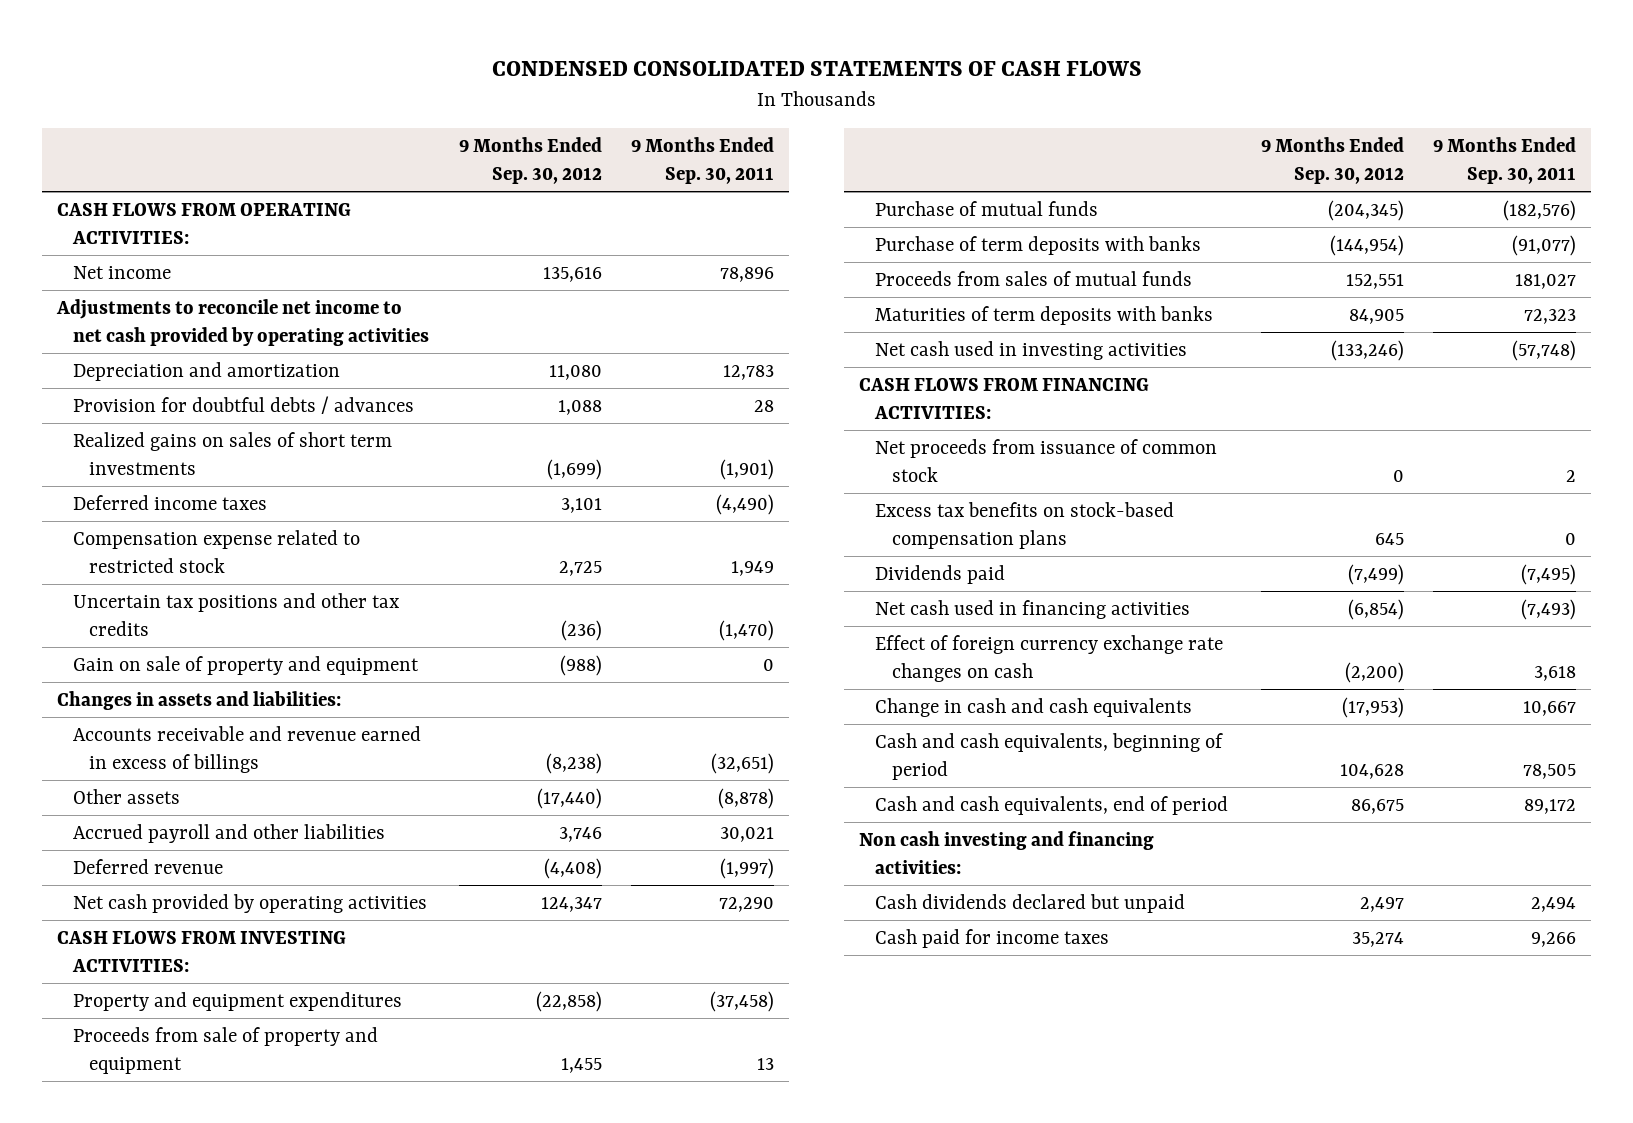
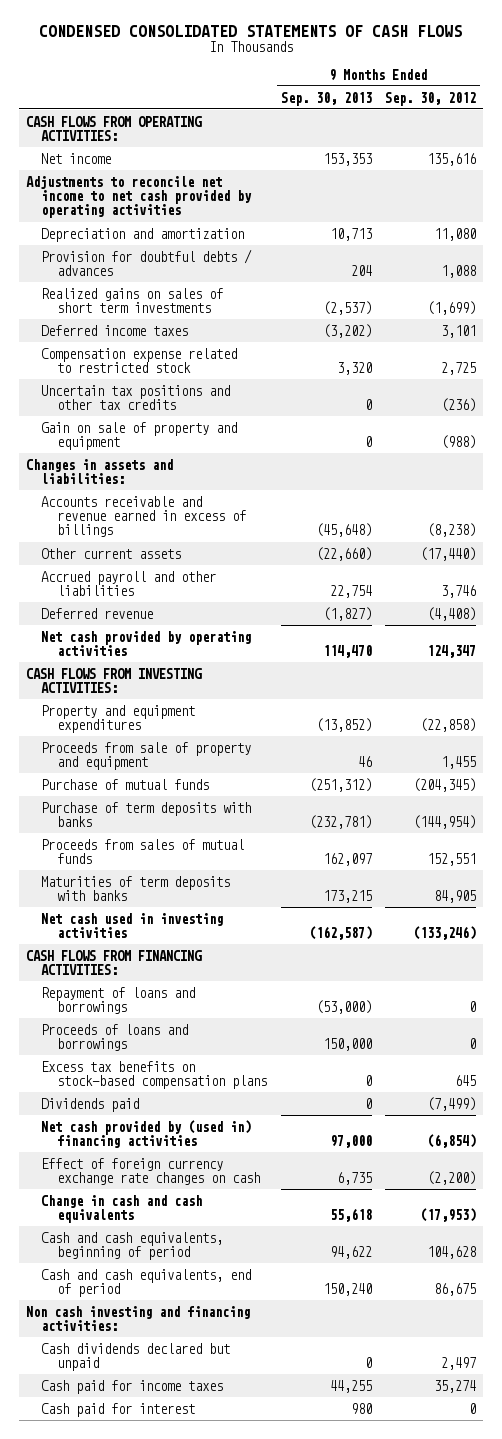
[631,137,775,184] 9 Months Ended Sep. 30, 2011 -> none
none -> [280,91,372,106] Sep. 30, 2013
[73,789,181,805] Other assets -> [41,547,182,559] Other current assets
[875,439,1218,482] Net proceeds from issuance of common stock -> none
none -> [41,986,196,1015] Repayment of loans and borrowings
none -> [41,1023,189,1052] Proceeds of loans and borrowings
[875,600,1191,620] Net cash used in financing activities -> [41,1119,252,1149] Net cash provided by (used in) financing activities
none -> [41,1402,196,1417] Cash paid for interest

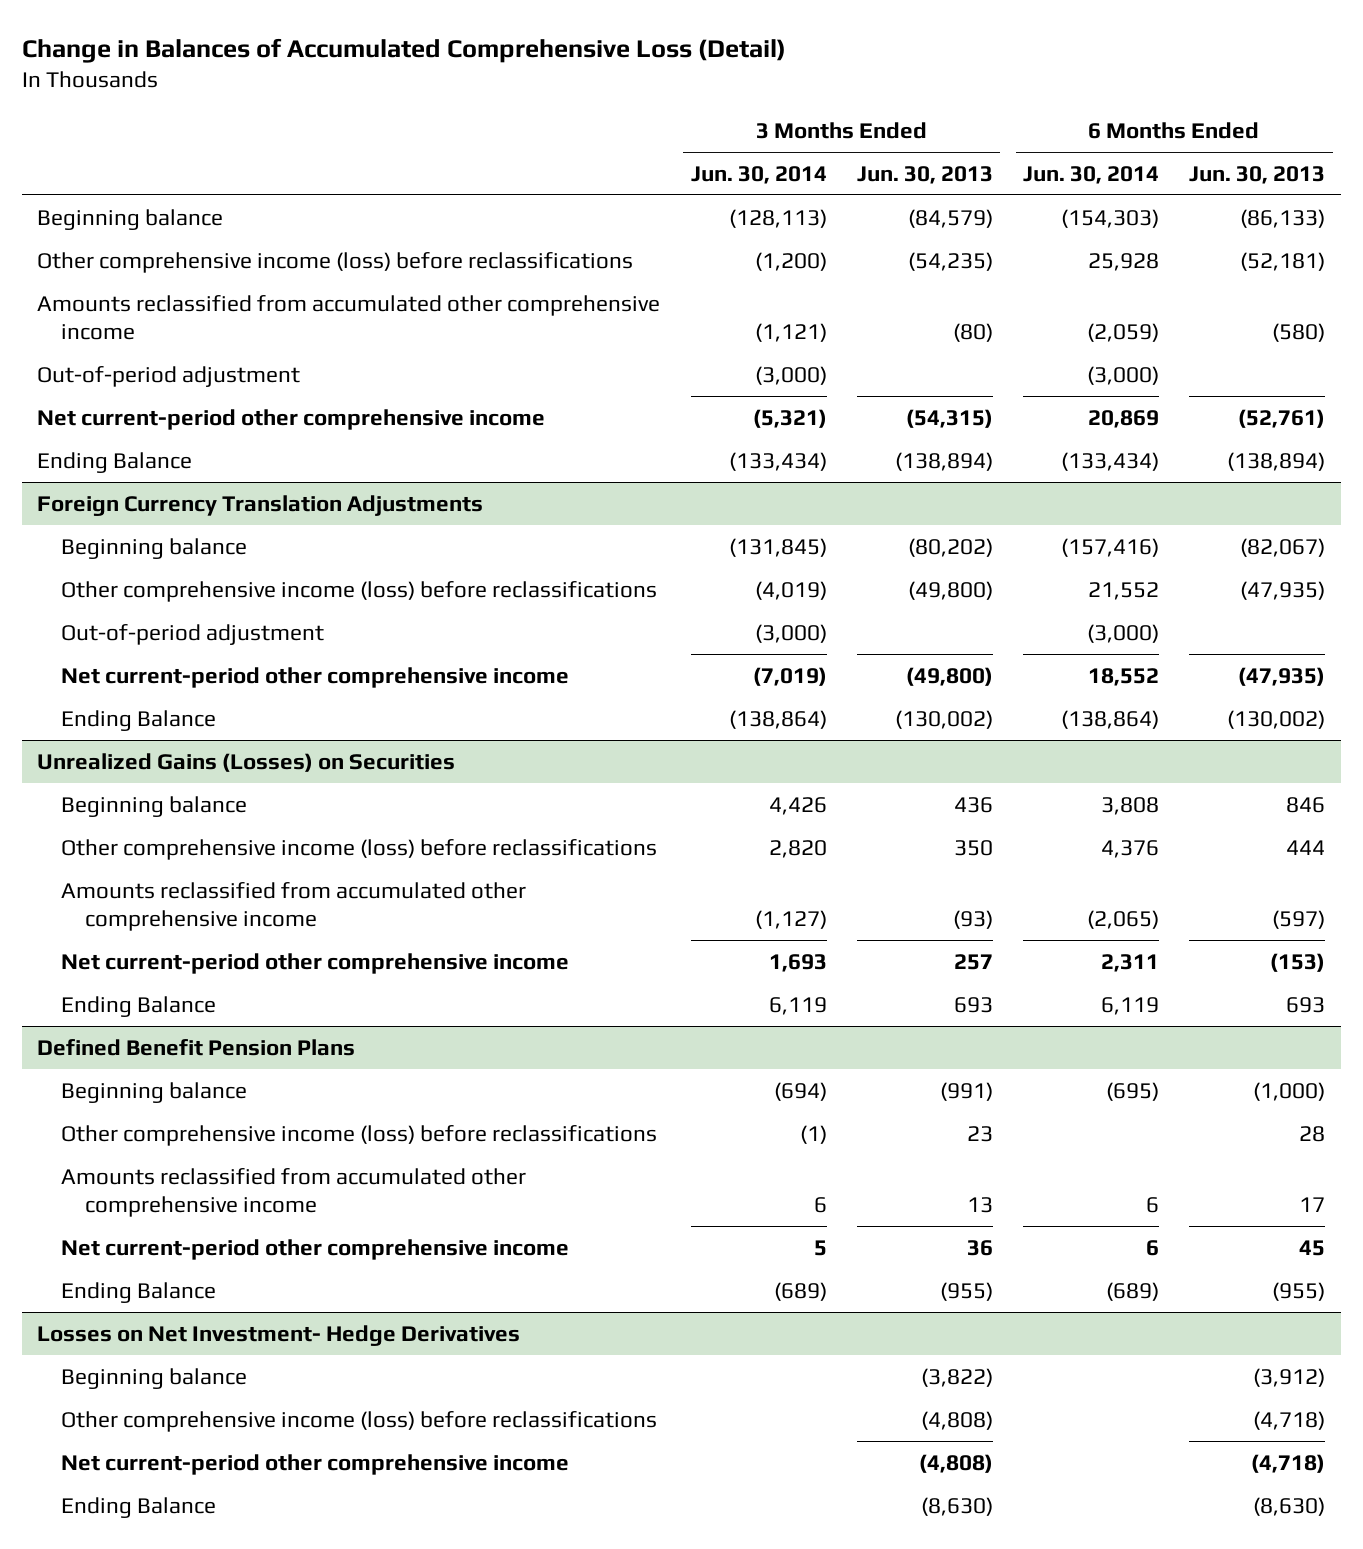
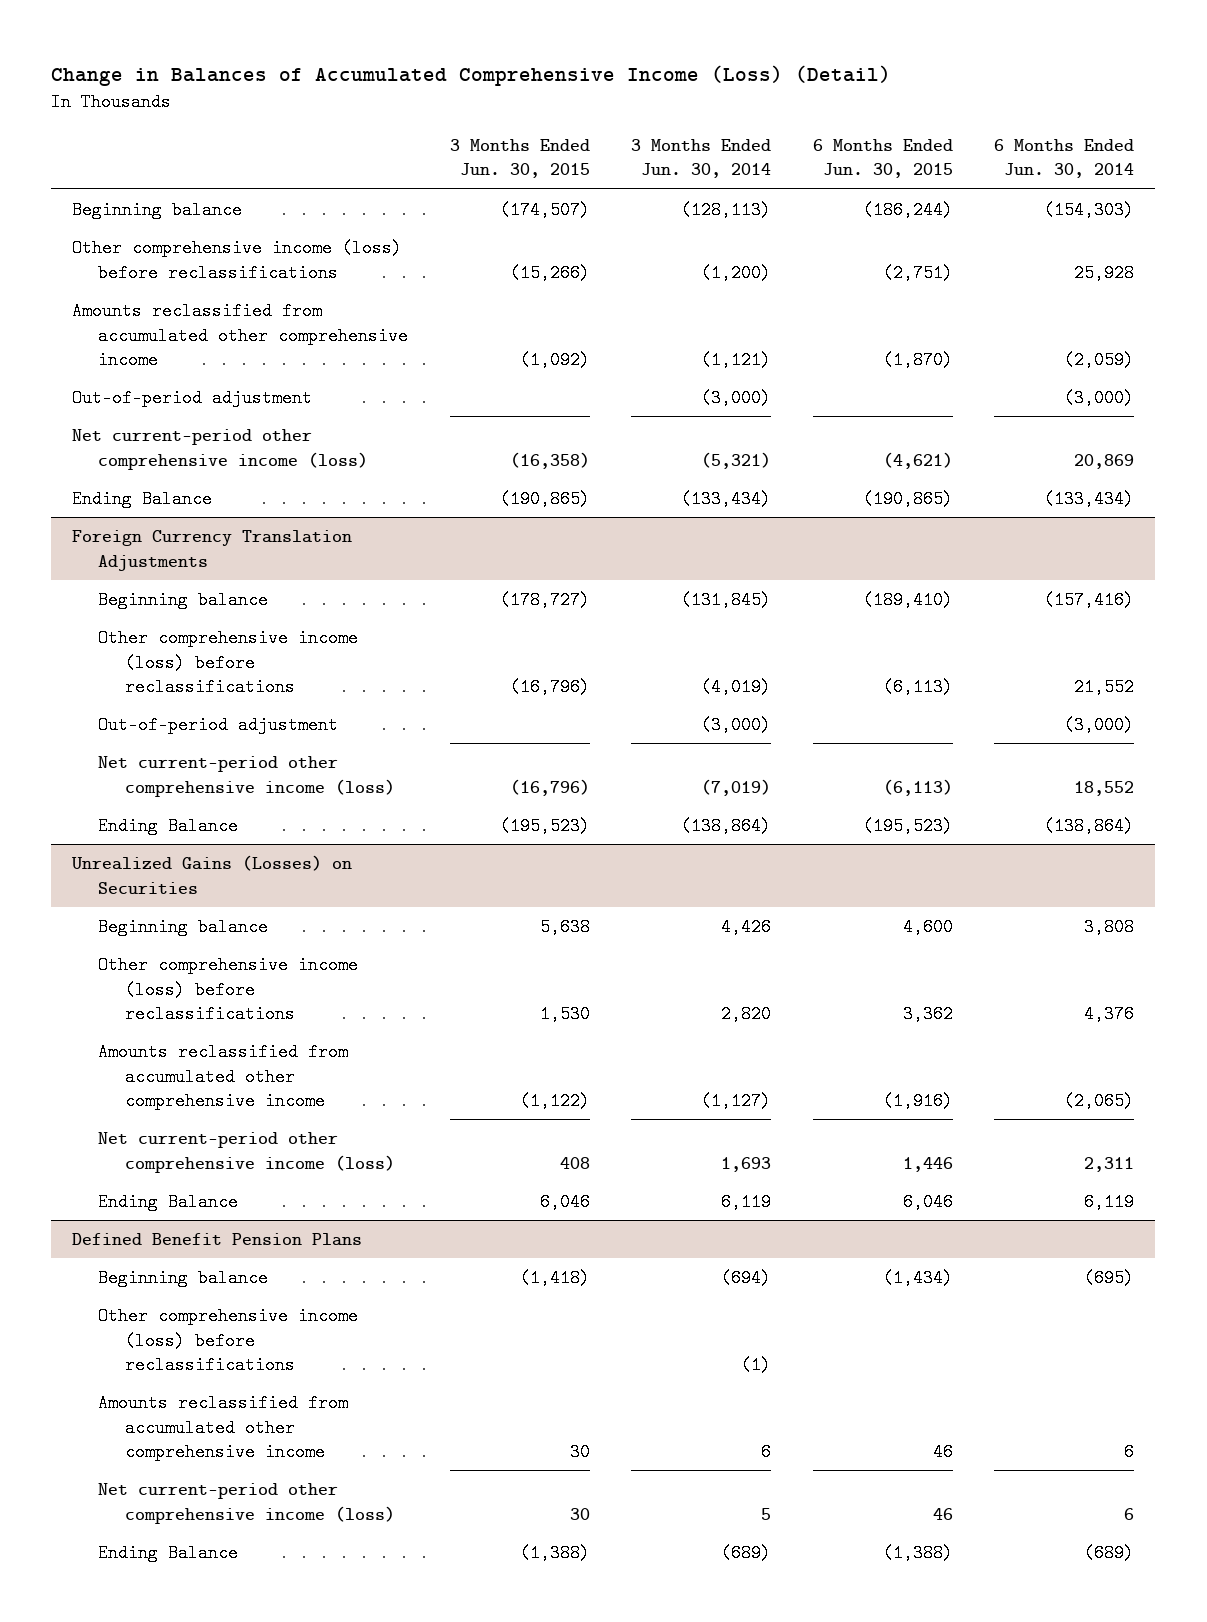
[22,37,787,63] Change in Balances of Accumulated Comprehensive Loss (Detail) -> [51,65,892,87] Change in Balances of Accumulated Comprehensive Income (Loss) (Detail)
[856,165,993,184] Jun. 30, 2013 -> none
[1189,165,1326,184] Jun. 30, 2013 -> none
none -> [449,138,590,179] 3 Months Ended Jun. 30, 2015
none -> [812,138,953,179] 6 Months Ended Jun. 30, 2015
[37,408,546,430] Net current-period other comprehensive income -> [72,429,369,470] Net current-period other comprehensive income (loss)
[61,666,570,688] Net current-period other comprehensive income -> [98,756,395,797] Net current-period other comprehensive income (loss)
[61,952,570,974] Net current-period other comprehensive income -> [98,1132,395,1173] Net current-period other comprehensive income (loss)
[61,1238,570,1260] Net current-period other comprehensive income -> [98,1483,395,1524] Net current-period other comprehensive income (loss)
[37,1324,521,1346] Losses on Net Investment- Hedge Derivatives -> none
[61,1367,248,1389] Beginning balance -> none
[61,1410,658,1432] Other comprehensive income (loss) before reclassifications -> none
[61,1453,570,1475] Net current-period other comprehensive income -> none
[61,1496,217,1518] Ending Balance -> none

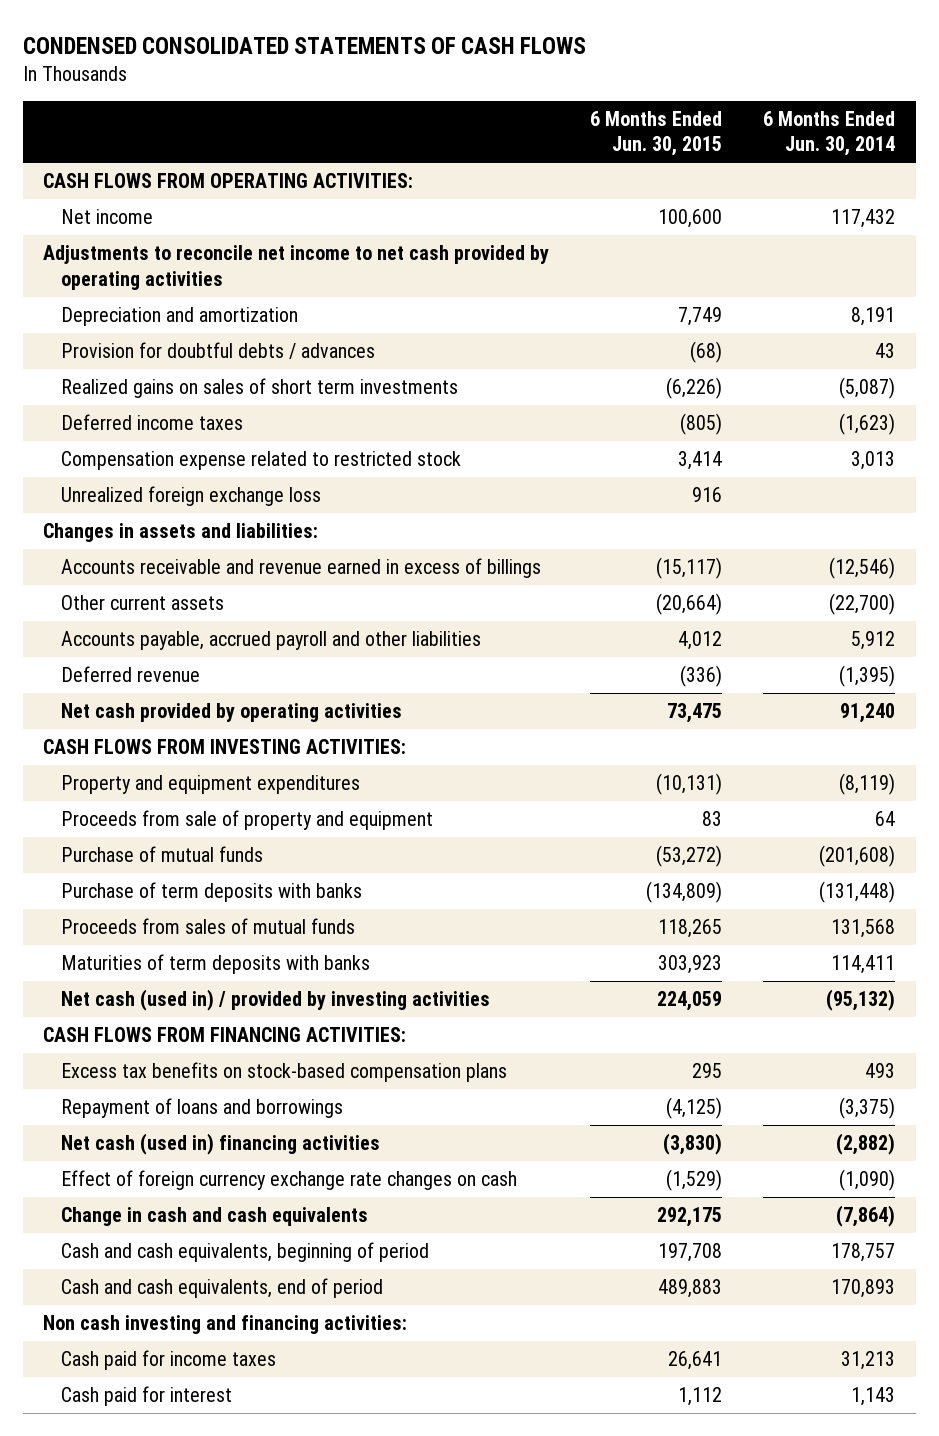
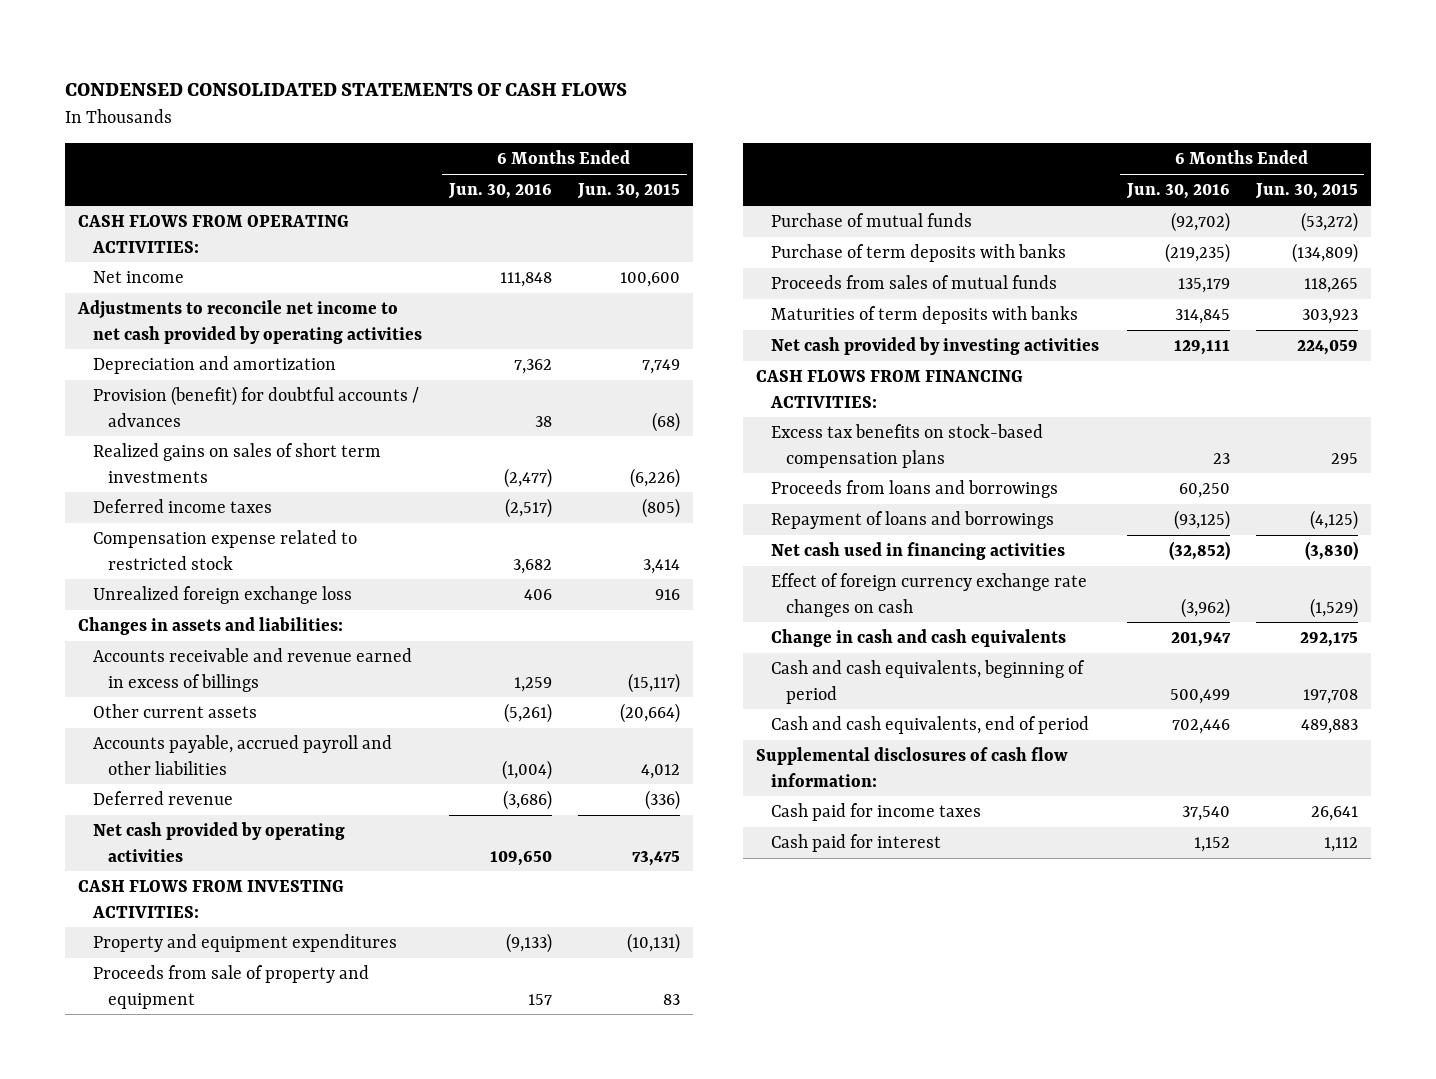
[763,110,896,157] 6 Months Ended Jun. 30, 2014 -> none
none -> [447,183,552,200] Jun. 30, 2016
[60,342,375,360] Provision for doubtful debts / advances -> [93,386,420,427] Provision (benefit) for doubtful accounts / advances
[60,989,490,1012] Net cash (used in) / provided by investing activities -> [771,337,1100,356] Net cash provided by investing activities
none -> [771,480,1059,499] Proceeds from loans and borrowings
[60,1133,380,1156] Net cash (used in) financing activities -> [771,542,1066,561] Net cash used in financing activities
[43,1315,408,1335] Non cash investing and financing activities: -> [756,747,1069,787] Supplemental disclosures of cash flow information:

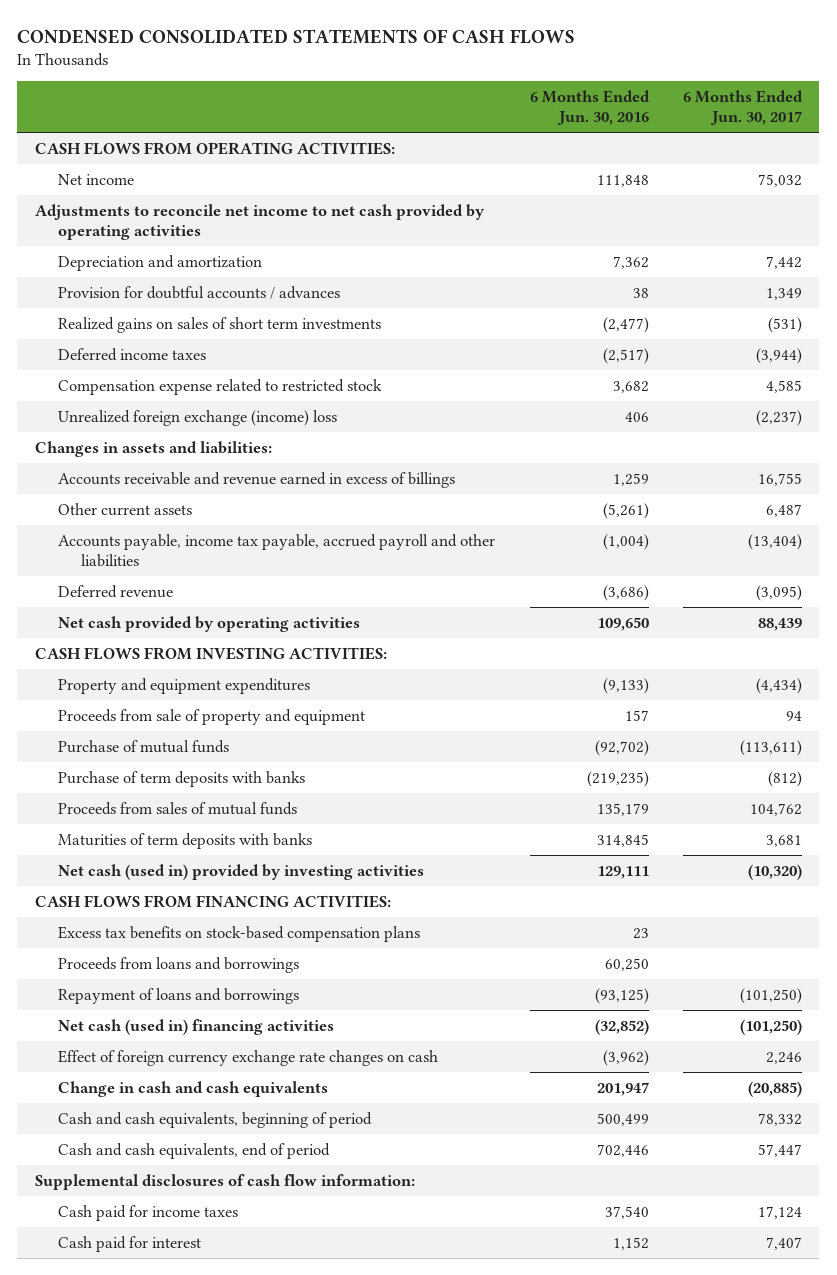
[576,183,680,200] Jun. 30, 2015 -> none
none -> [683,90,804,125] 6 Months Ended Jun. 30, 2017
[93,386,420,427] Provision (benefit) for doubtful accounts / advances -> [57,285,340,299] Provision for doubtful accounts / advances
[93,586,353,605] Unrealized foreign exchange loss -> [57,409,337,426] Unrealized foreign exchange (income) loss
[93,735,393,775] Accounts payable, accrued payroll and other liabilities -> [57,533,495,567] Accounts payable, income tax payable, accrued payroll and other liabilities
[771,337,1100,356] Net cash provided by investing activities -> [57,863,424,880] Net cash (used in) provided by investing activities
[771,542,1066,561] Net cash used in financing activities -> [57,1018,334,1035] Net cash (used in) financing activities

